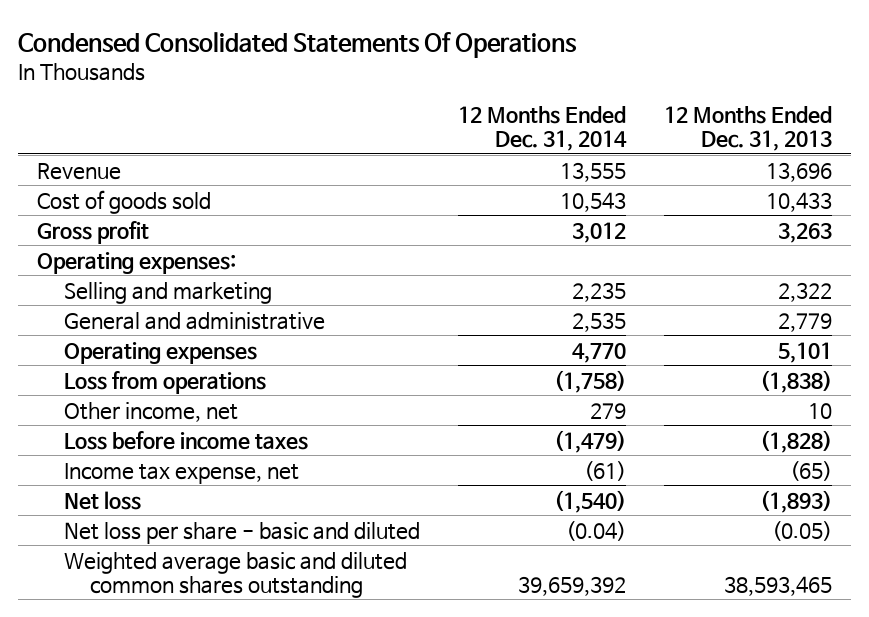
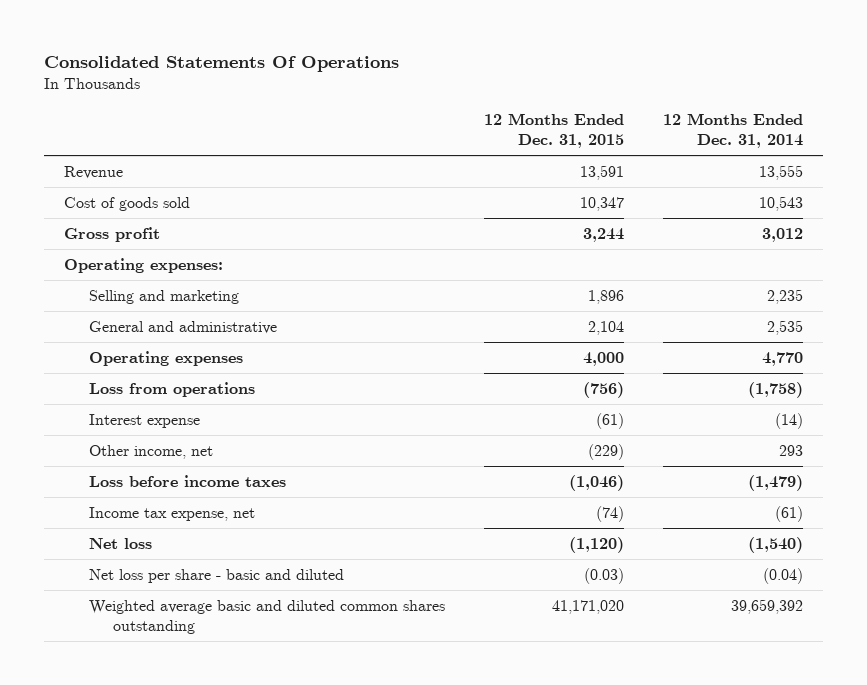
[18,31,578,58] Condensed Consolidated Statements Of Operations -> [44,56,400,73] Consolidated Statements Of Operations
[663,105,832,152] 12 Months Ended Dec. 31, 2013 -> none
none -> [483,113,624,149] 12 Months Ended Dec. 31, 2015
none -> [88,413,200,428] Interest expense
[589,402,626,419] 279 -> [779,444,804,456] 293

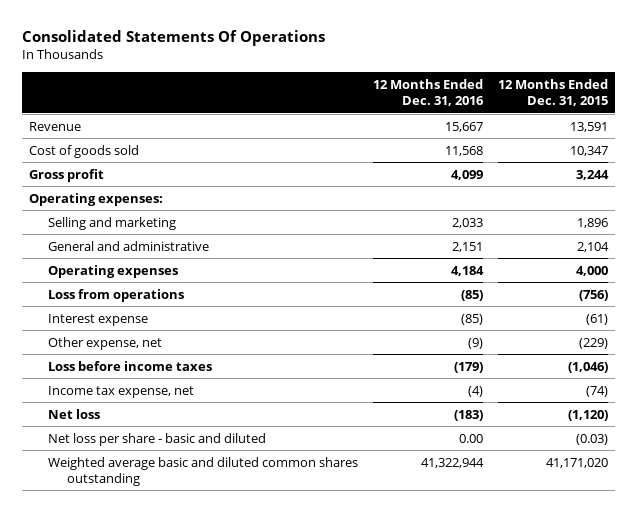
[663,113,804,149] 12 Months Ended Dec. 31, 2014 -> none
none -> [372,79,484,107] 12 Months Ended Dec. 31, 2016
[88,444,213,459] Other income, net -> [48,336,163,350] Other expense, net

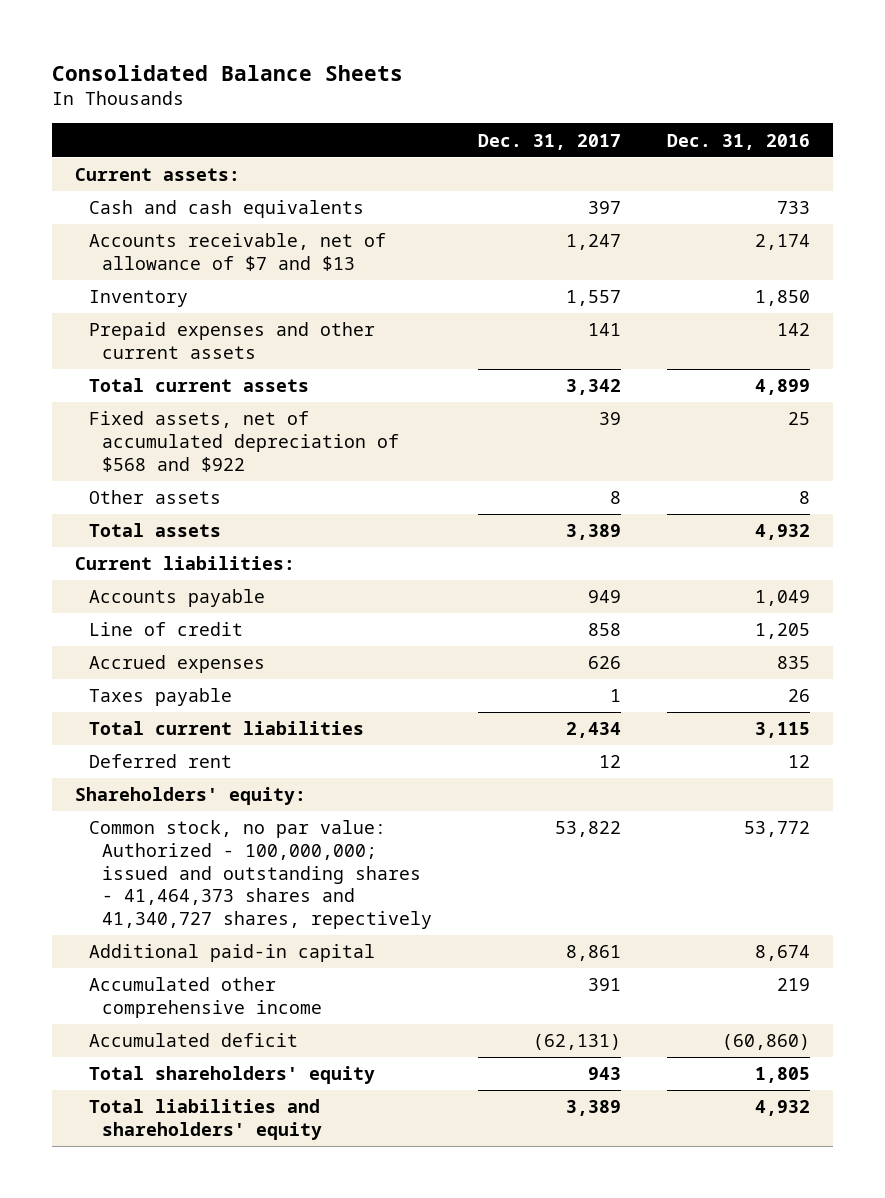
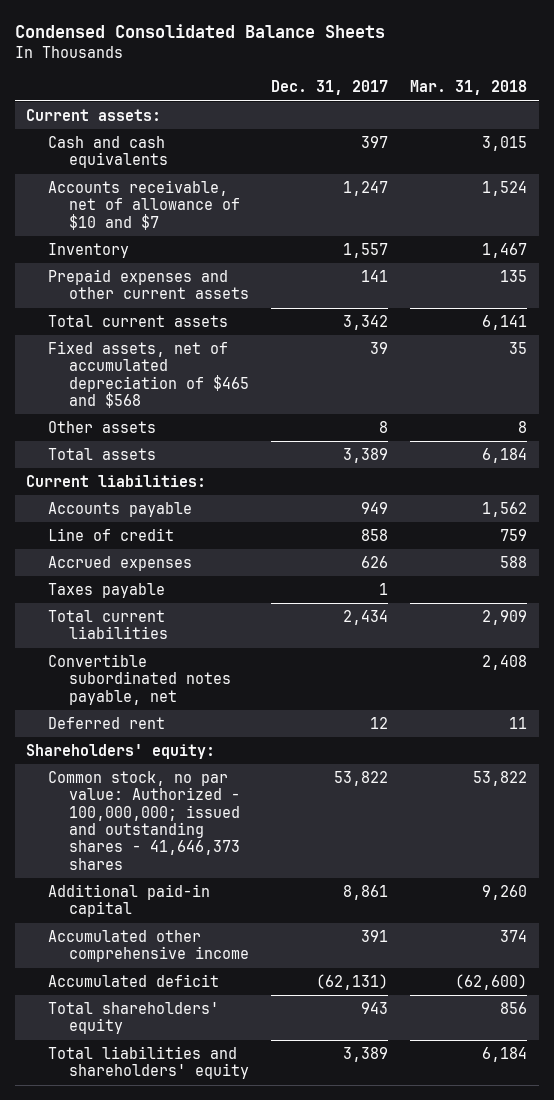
[52,64,404,81] Consolidated Balance Sheets -> [15,24,386,39] Condensed Consolidated Balance Sheets
[667,133,811,150] Dec. 31, 2016 -> none
none -> [410,80,528,96] Mar. 31, 2018
[88,233,386,271] Accounts receivable, net of allowance of $7 and $13 -> [47,180,240,230] Accounts receivable, net of allowance of $10 and $7
[88,411,399,472] Fixed assets, net of accumulated depreciation of $568 and $922 -> [47,341,249,409] Fixed assets, net of accumulated depreciation of $465 and $568
none -> [47,654,231,705] Convertible subordinated notes payable, net
[88,820,432,929] Common stock, no par value: Authorized - 100,000,000; issued and outstanding shares - 41,464,373 shares and 41,340,727 shares, repectively -> [47,771,240,870] Common stock, no par value: Authorized - 100,000,000; issued and outstanding shares - 41,646,373 shares

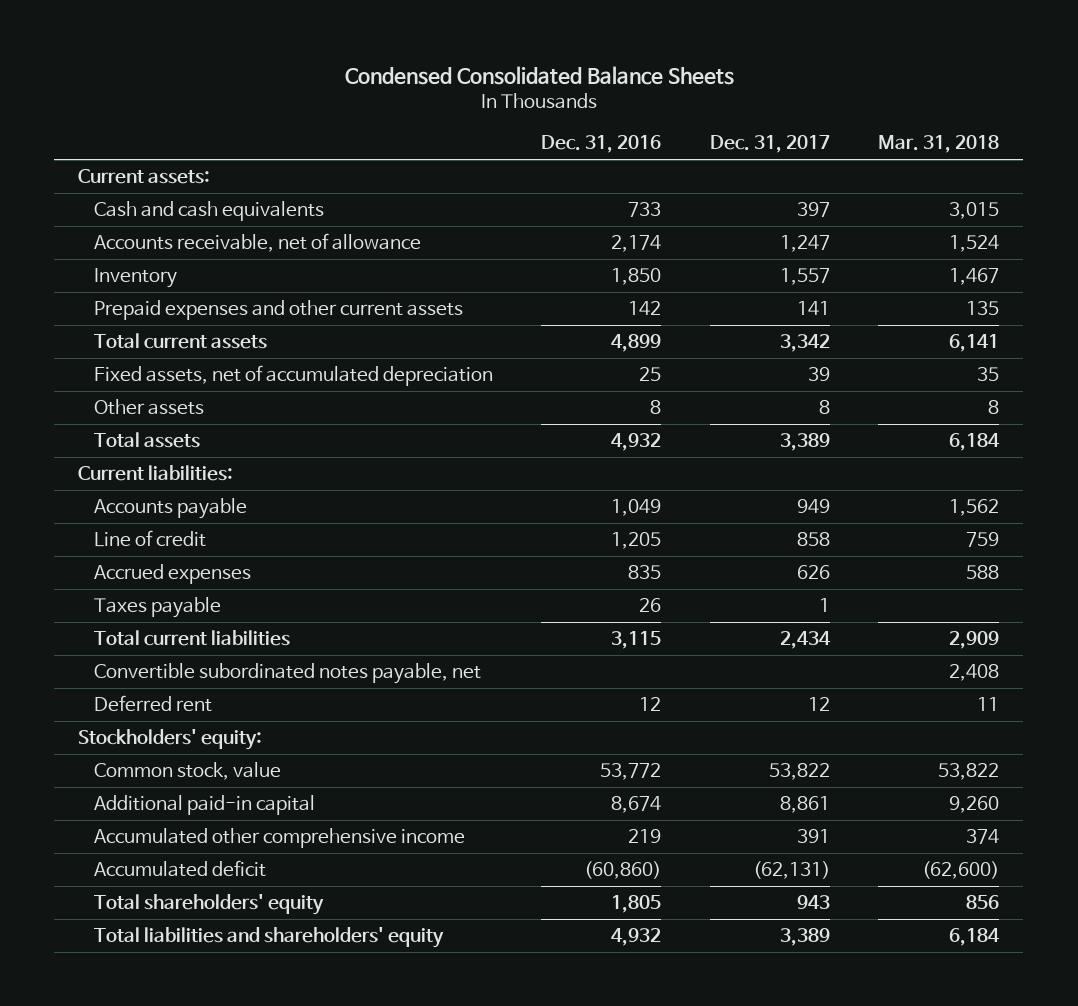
none -> [541,135,662,154] Dec. 31, 2016
[47,180,240,230] Accounts receivable, net of allowance of $10 and $7 -> [93,233,421,253] Accounts receivable, net of allowance
[47,341,249,409] Fixed assets, net of accumulated depreciation of $465 and $568 -> [93,365,493,387] Fixed assets, net of accumulated depreciation
[26,744,216,760] Shareholders' equity: -> [78,729,263,751] Stockholders' equity:
[47,771,240,870] Common stock, no par value: Authorized - 100,000,000; issued and outstanding shares - 41,646,373 shares -> [93,762,281,781] Common stock, value

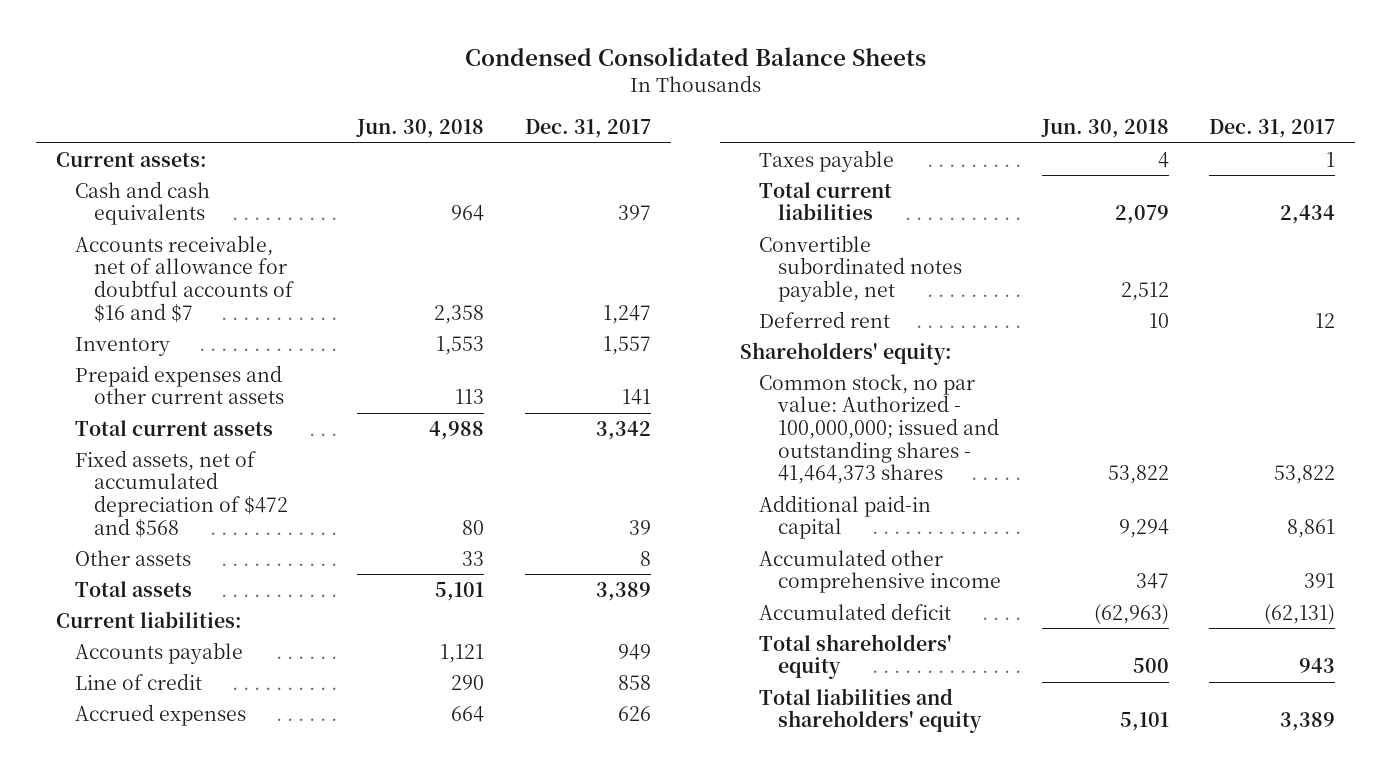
[541,135,662,154] Dec. 31, 2016 -> none
[878,135,1000,154] Mar. 31, 2018 -> none
none -> [356,119,485,139] Jun. 30, 2018
[93,233,421,253] Accounts receivable, net of allowance -> [74,234,294,323] Accounts receivable, net of allowance for doubtful accounts of $16 and $7
[93,365,493,387] Fixed assets, net of accumulated depreciation -> [74,449,288,538] Fixed assets, net of accumulated depreciation of $472 and $568
[78,729,263,751] Stockholders' equity: -> [740,341,953,365] Shareholders' equity:
[93,762,281,781] Common stock, value -> [759,373,1000,485] Common stock, no par value: Authorized - 100,000,000; issued and outstanding shares - 41,464,373 shares

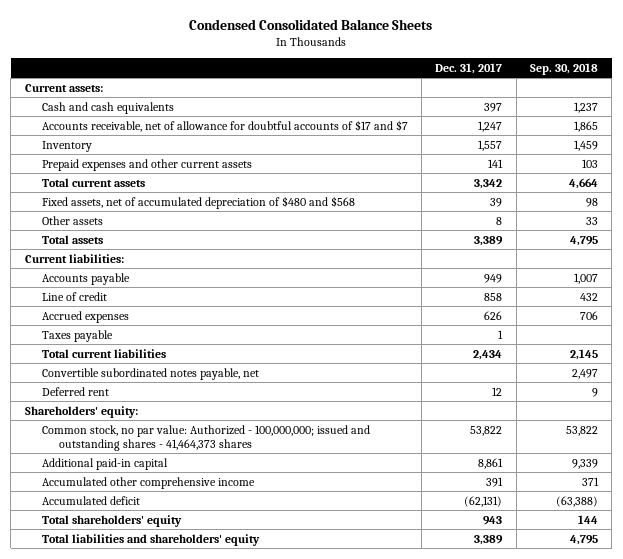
[356,119,485,139] Jun. 30, 2018 -> none
none -> [530,62,599,75] Sep. 30, 2018
[74,234,294,323] Accounts receivable, net of allowance for doubtful accounts of $16 and $7 -> [41,119,408,132] Accounts receivable, net of allowance for doubtful accounts of $17 and $7
[74,449,288,538] Fixed assets, net of accumulated depreciation of $472 and $568 -> [41,195,355,209] Fixed assets, net of accumulated depreciation of $480 and $568

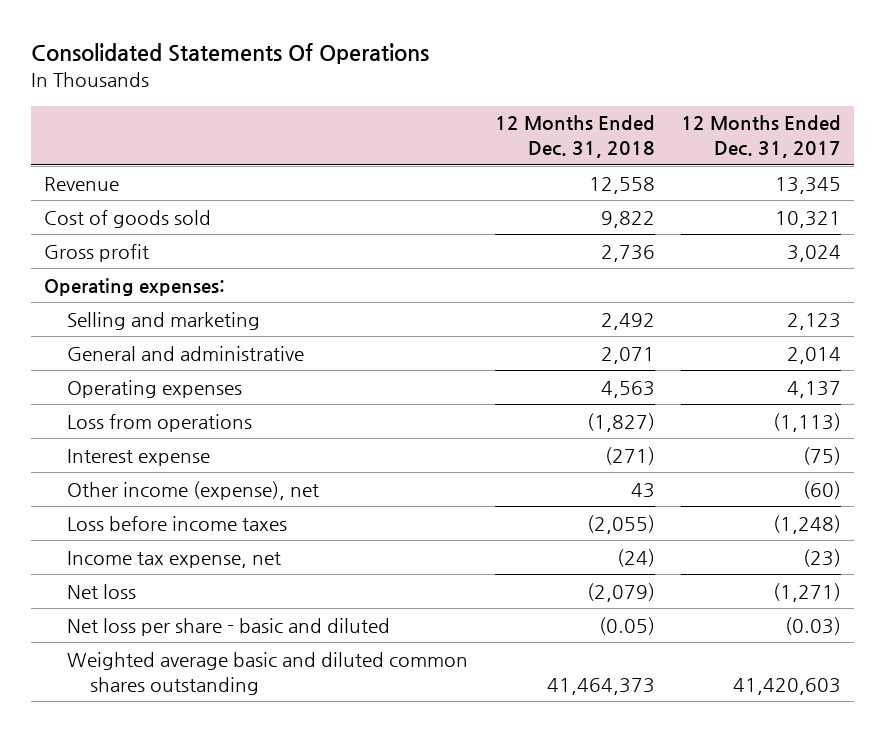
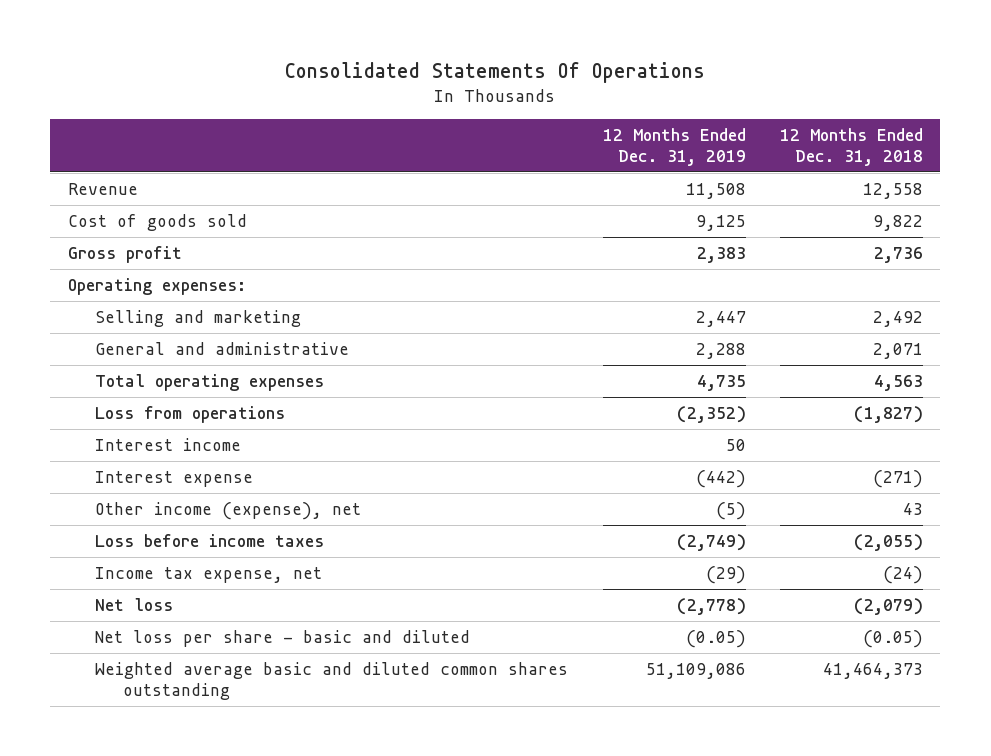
[681,115,842,159] 12 Months Ended Dec. 31, 2017 -> none
none -> [602,128,746,167] 12 Months Ended Dec. 31, 2019
[67,379,243,398] Operating expenses -> [95,374,325,392] Total operating expenses
none -> [95,438,242,452] Interest income

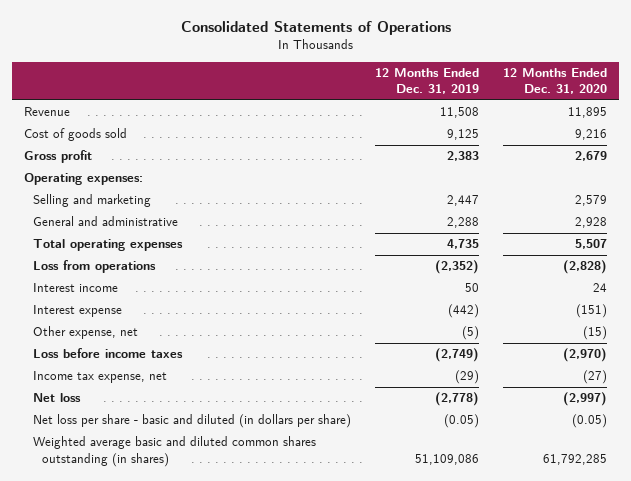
[285,61,706,83] Consolidated Statements Of Operations -> [180,20,451,35] Consolidated Statements of Operations
[780,128,924,167] 12 Months Ended Dec. 31, 2018 -> none
none -> [503,68,608,95] 12 Months Ended Dec. 31, 2020
[95,502,362,521] Other income (expense), net -> [33,326,139,340] Other expense, net
[95,630,471,648] Net loss per share - basic and diluted -> [33,414,352,429] Net loss per share - basic and diluted (in dollars per share)
[95,662,569,700] Weighted average basic and diluted common shares outstanding -> [33,436,317,467] Weighted average basic and diluted common shares outstanding (in shares)

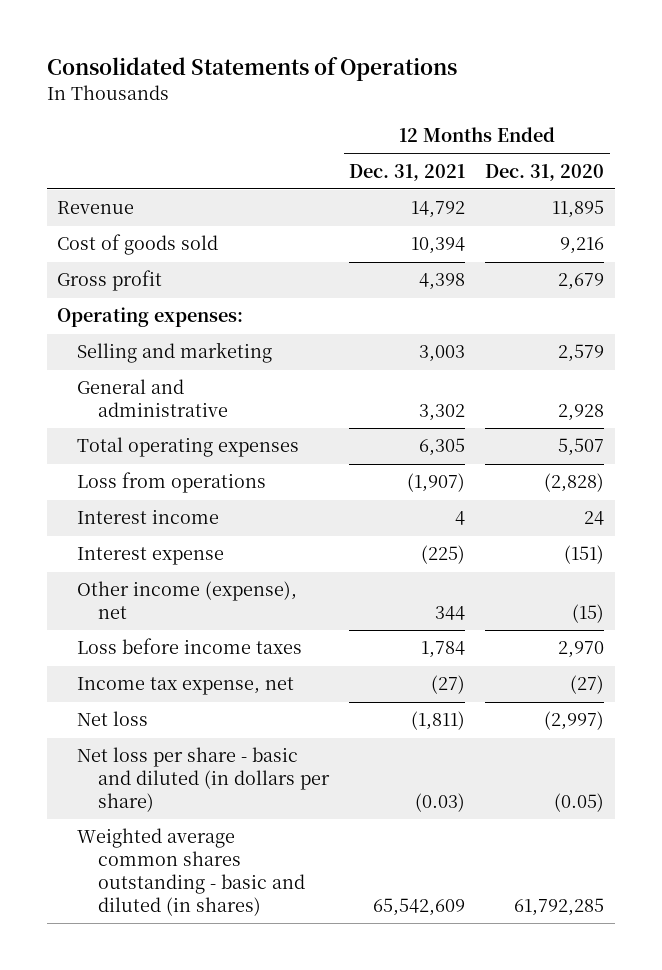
[375,68,480,95] 12 Months Ended Dec. 31, 2019 -> none
none -> [349,163,466,181] Dec. 31, 2021
[33,326,139,340] Other expense, net -> [77,581,298,620] Other income (expense), net
[563,348,608,363] (2,970) -> [558,641,605,659] 2,970
[33,436,317,467] Weighted average basic and diluted common shares outstanding (in shares) -> [77,828,305,916] Weighted average common shares outstanding - basic and diluted (in shares)

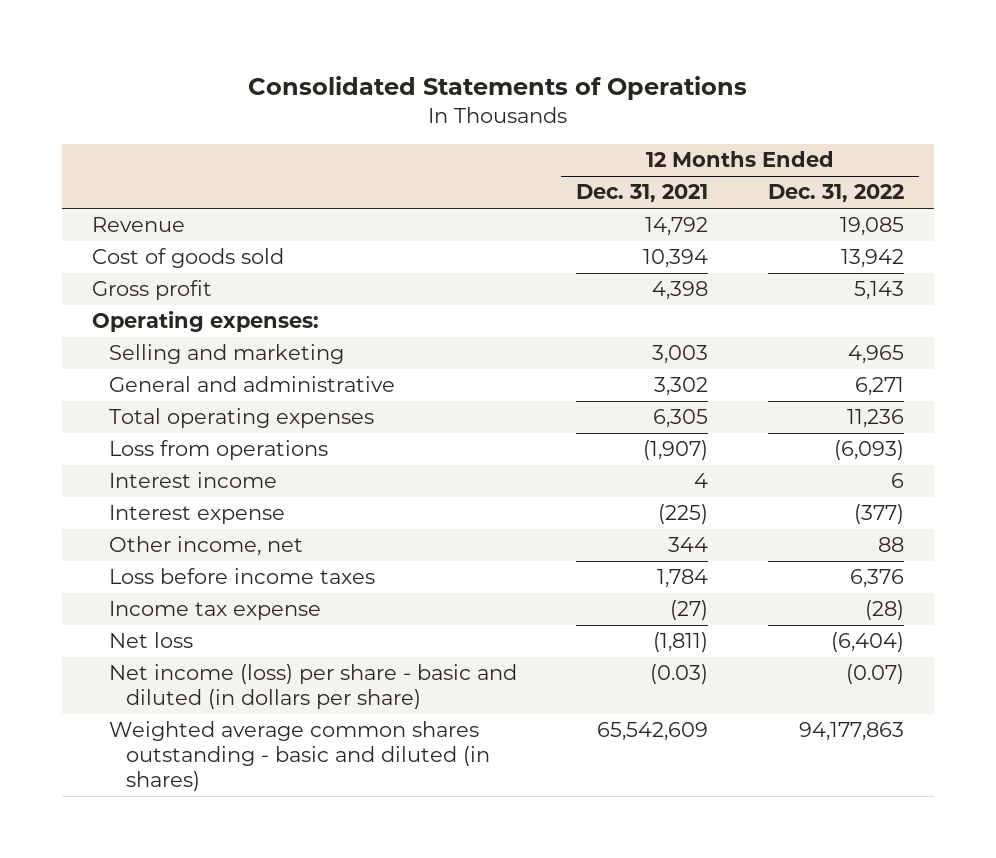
[485,163,605,181] Dec. 31, 2020 -> none
none -> [767,184,904,204] Dec. 31, 2022
[77,581,298,620] Other income (expense), net -> [108,536,303,557] Other income, net
[77,677,295,696] Income tax expense, net -> [108,601,321,621] Income tax expense
[77,747,330,812] Net loss per share - basic and diluted (in dollars per share) -> [108,664,517,710] Net income (loss) per share - basic and diluted (in dollars per share)

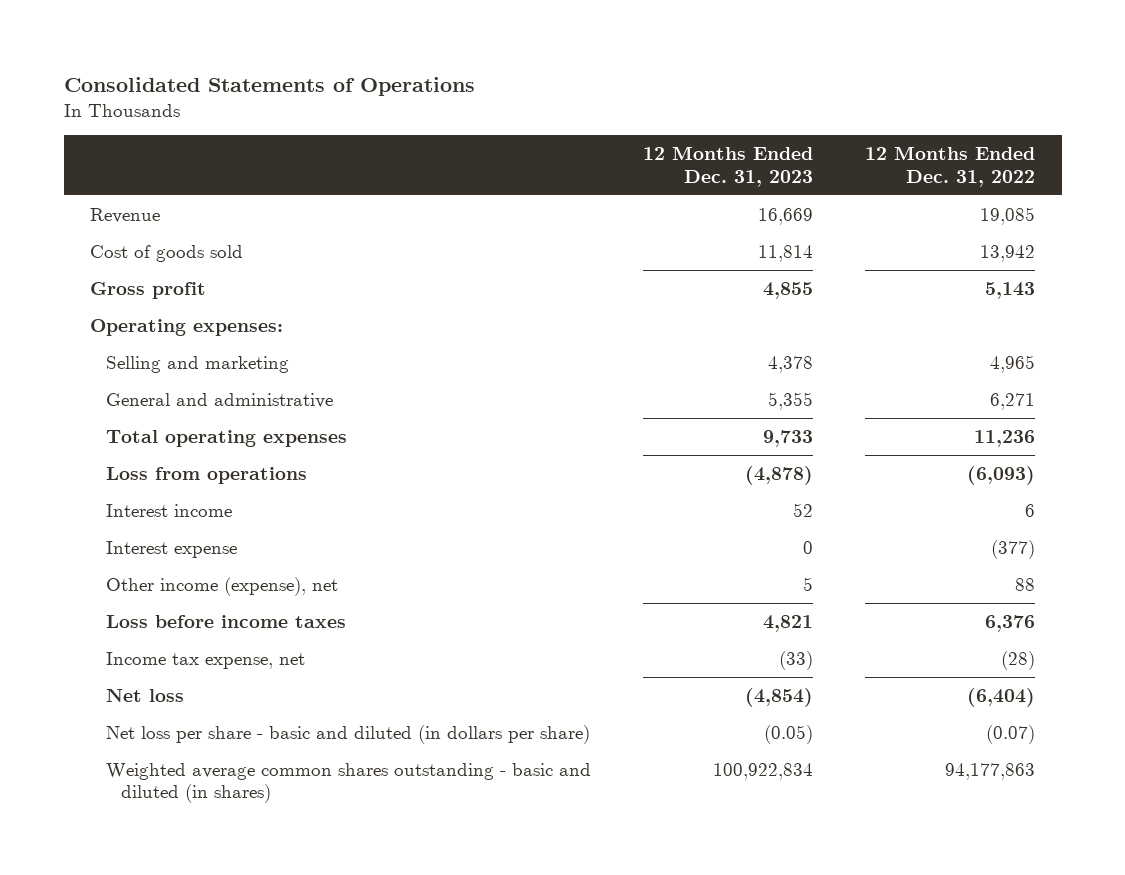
[576,184,709,204] Dec. 31, 2021 -> none
none -> [643,146,814,187] 12 Months Ended Dec. 31, 2023
[108,536,303,557] Other income, net -> [105,576,338,596] Other income (expense), net
[108,601,321,621] Income tax expense -> [105,651,305,669] Income tax expense, net
[108,664,517,710] Net income (loss) per share - basic and diluted (in dollars per share) -> [105,724,590,744] Net loss per share - basic and diluted (in dollars per share)

